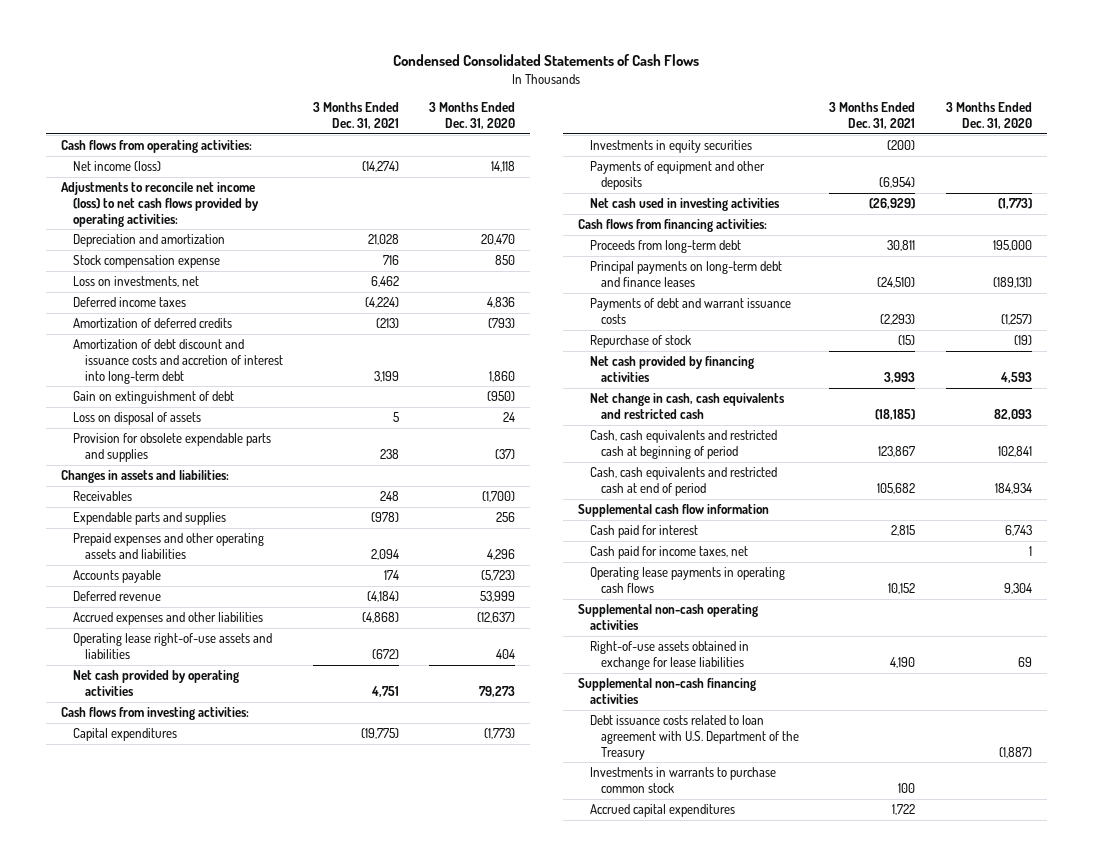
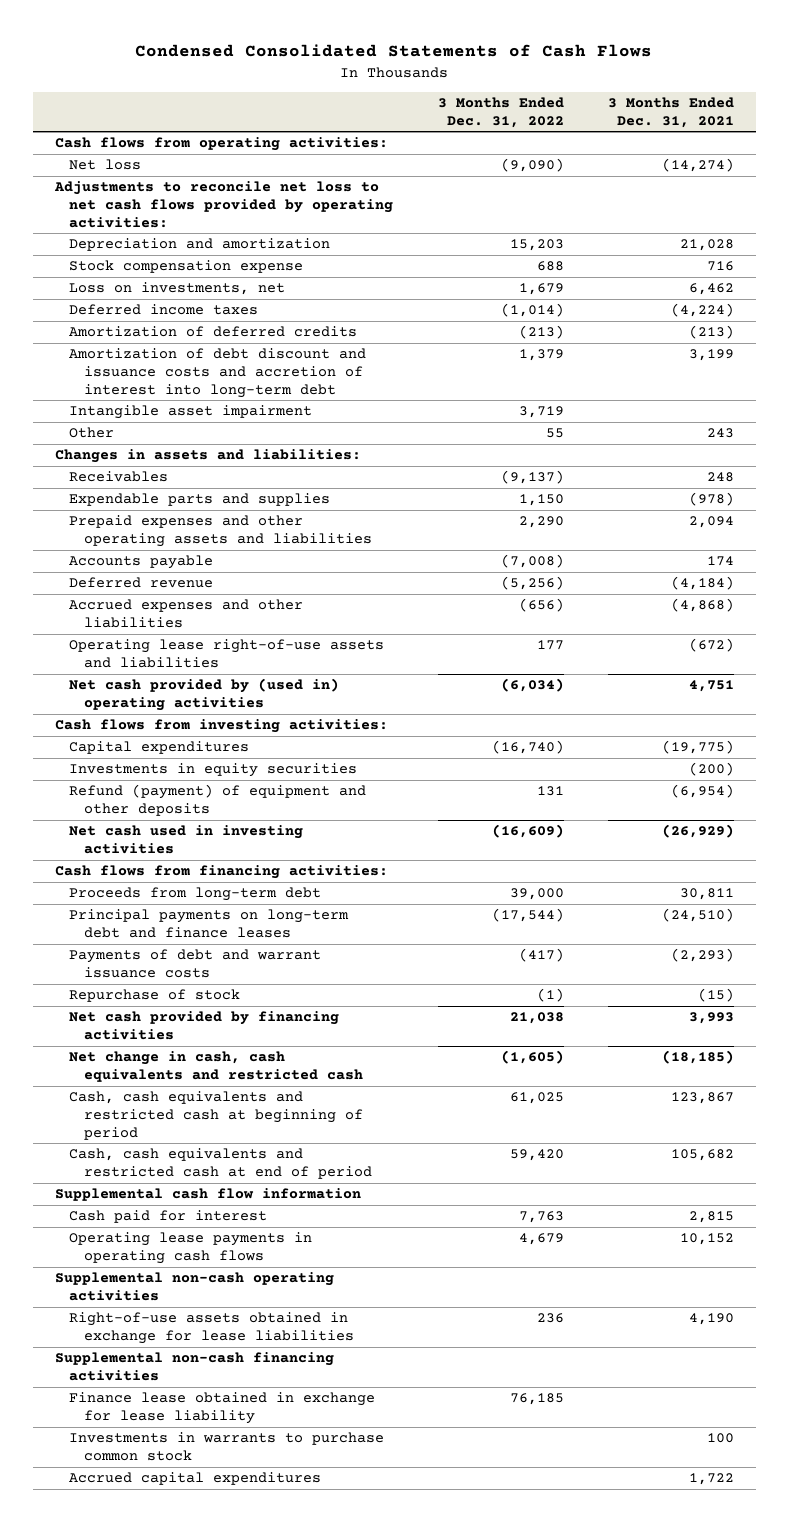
[428,102,515,130] 3 Months Ended Dec. 31, 2020 -> none
none -> [437,97,564,128] 3 Months Ended Dec. 31, 2022
[72,161,161,172] Net income (loss) -> [69,159,142,171] Net loss
[61,182,259,228] Adjustments to reconcile net income (loss) to net cash flows provided by operating activities: -> [53,181,394,228] Adjustments to reconcile net loss to net cash flows provided by operating activities:
[72,391,234,405] Gain on extinguishment of debt -> none
[72,412,201,426] Loss on disposal of assets -> none
[72,433,271,463] Provision for obsolete expendable parts and supplies -> none
none -> [69,405,313,420] Intangible asset impairment
none -> [69,427,115,439] Other
[72,670,239,697] Net cash provided by operating activities -> [69,678,340,712] Net cash provided by (used in) operating activities
[589,161,765,191] Payments of equipment and other deposits -> [69,784,367,817] Refund (payment) of equipment and other deposits
[589,546,748,560] Cash paid for income taxes, net -> none
[589,715,800,761] Debt issuance costs related to loan agreement with U.S. Department of the Treasury -> none
none -> [69,1392,376,1425] Finance lease obtained in exchange for lease liability

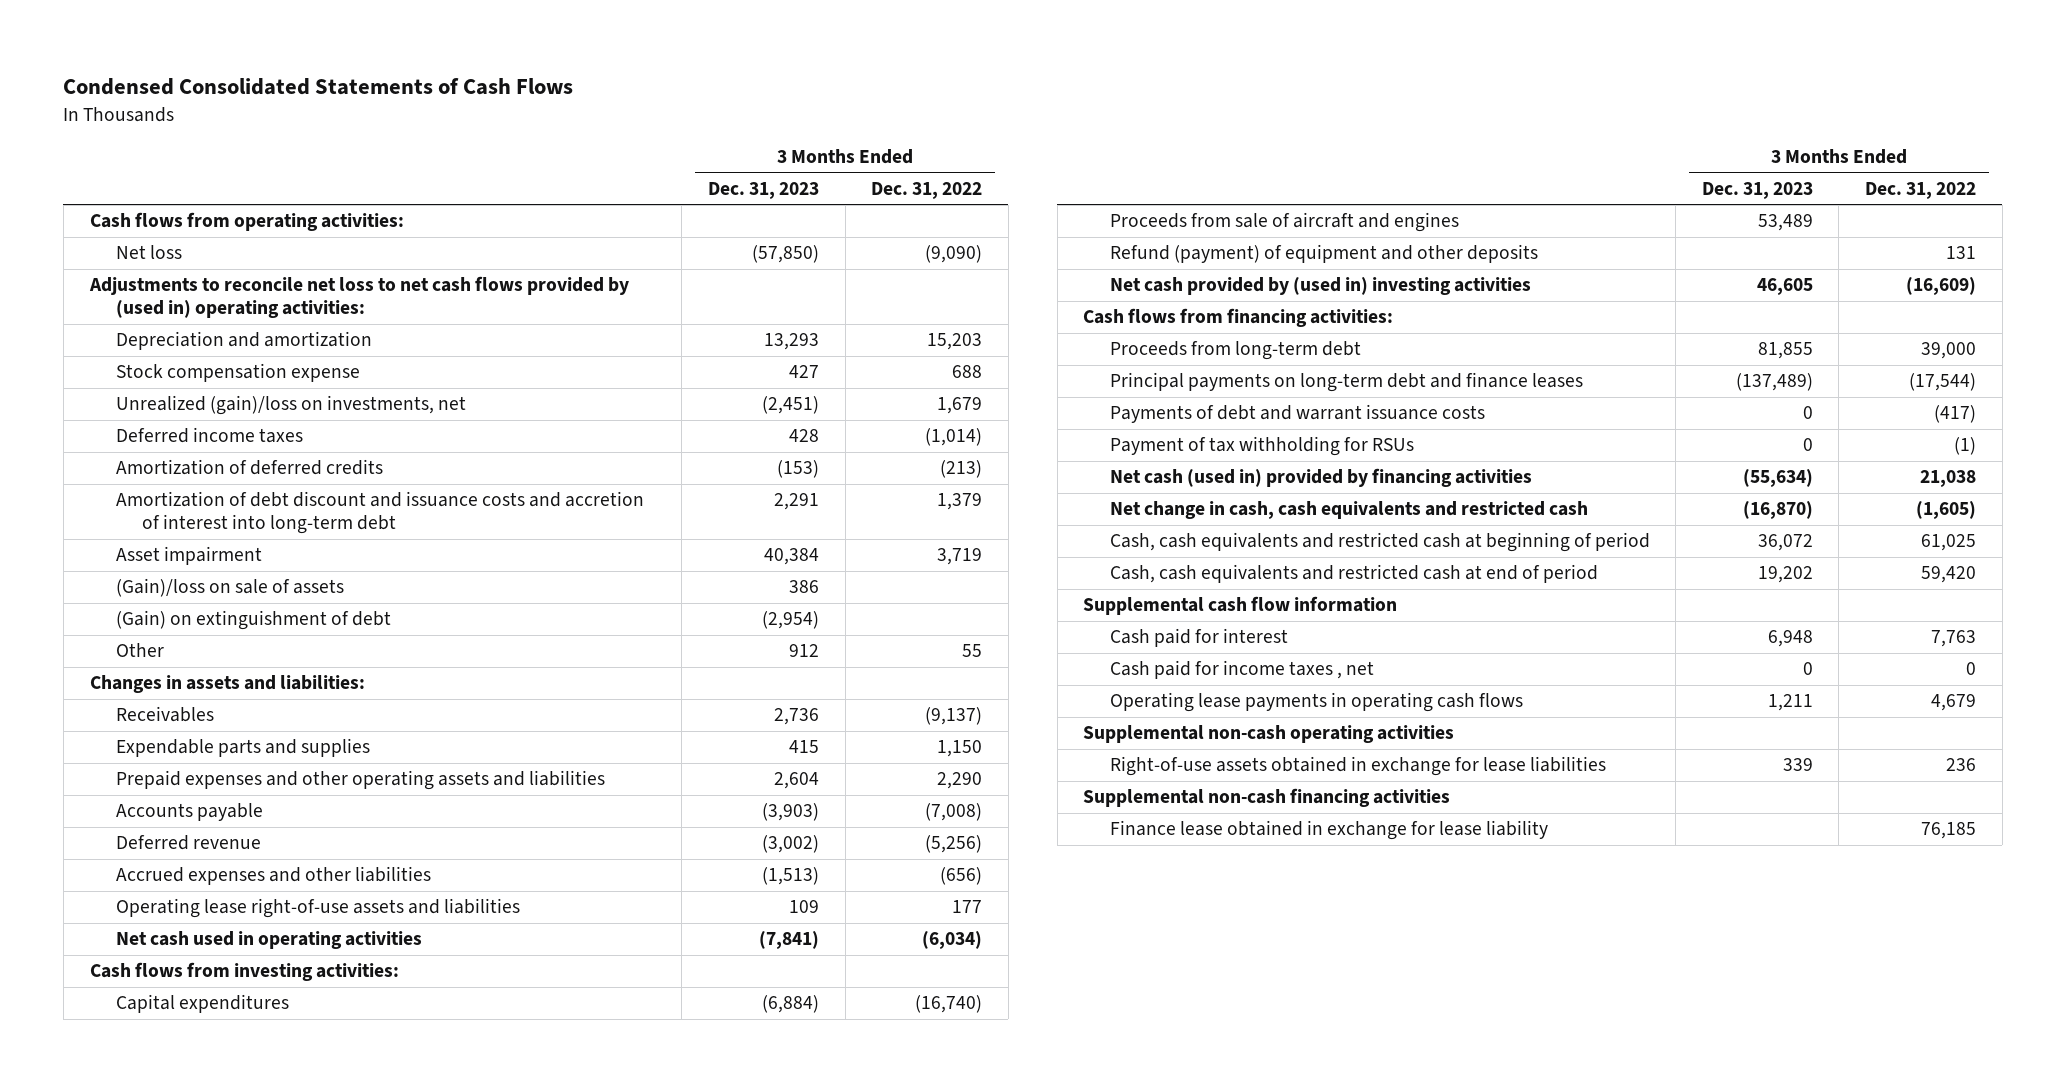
[607,97,734,128] 3 Months Ended Dec. 31, 2021 -> none
none -> [708,181,820,199] Dec. 31, 2023
[53,181,394,228] Adjustments to reconcile net loss to net cash flows provided by operating activities: -> [88,276,629,319] Adjustments to reconcile net loss to net cash flows provided by (used in) operating activities:
[69,282,286,296] Loss on investments, net -> [115,395,466,416] Unrealized (gain)/loss on investments, net
[69,405,313,420] Intangible asset impairment -> [115,546,262,566] Asset impairment
none -> [115,578,344,598] (Gain)/loss on sale of assets
none -> [115,610,391,631] (Gain) on extinguishment of debt
[69,678,340,712] Net cash provided by (used in) operating activities -> [115,931,422,950] Net cash used in operating activities
[69,763,358,778] Investments in equity securities -> none
none -> [1109,212,1459,233] Proceeds from sale of aircraft and engines
[69,825,304,855] Net cash used in investing activities -> [1109,277,1531,296] Net cash provided by (used in) investing activities
[69,989,241,1003] Repurchase of stock -> none
none -> [1109,436,1414,457] Payment of tax withholding for RSUs
[69,1011,340,1041] Net cash provided by financing activities -> [1109,468,1532,488] Net cash (used in) provided by financing activities
none -> [1109,660,1374,680] Cash paid for income taxes , net
[69,1432,385,1462] Investments in warrants to purchase common stock -> none
[69,1472,322,1486] Accrued capital expenditures -> none

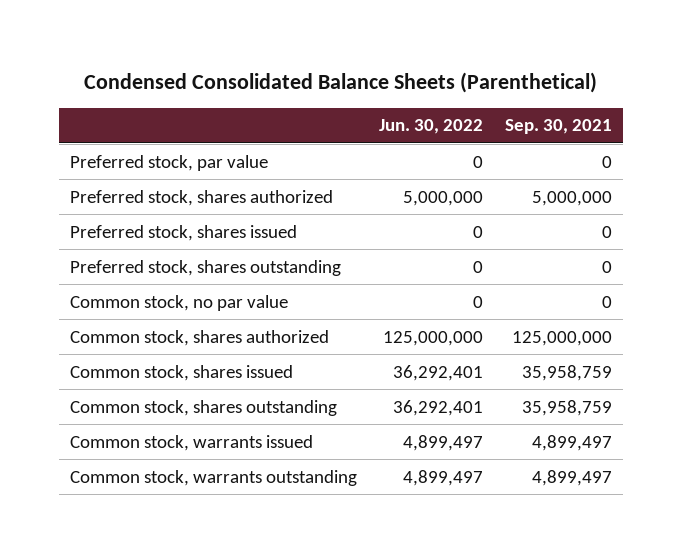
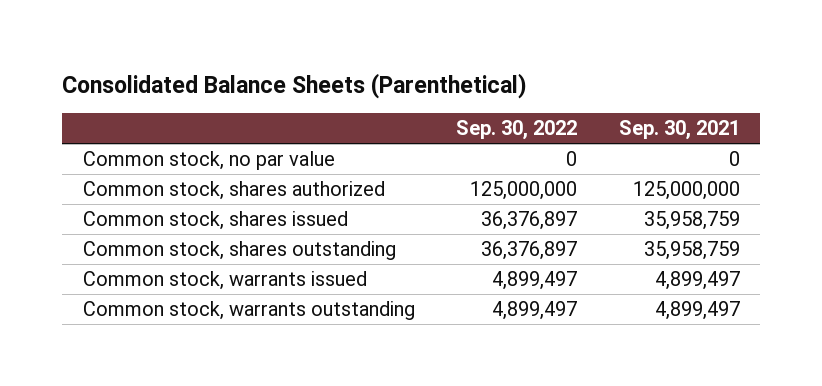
[83,71,597,93] Condensed Consolidated Balance Sheets (Parenthetical) -> [61,73,527,100] Consolidated Balance Sheets (Parenthetical)
[378,119,483,135] Jun. 30, 2022 -> none
none -> [456,120,578,141] Sep. 30, 2022
[69,154,268,171] Preferred stock, par value -> none
[69,189,333,206] Preferred stock, shares authorized -> none
[69,224,297,241] Preferred stock, shares issued -> none
[69,259,341,276] Preferred stock, shares outstanding -> none

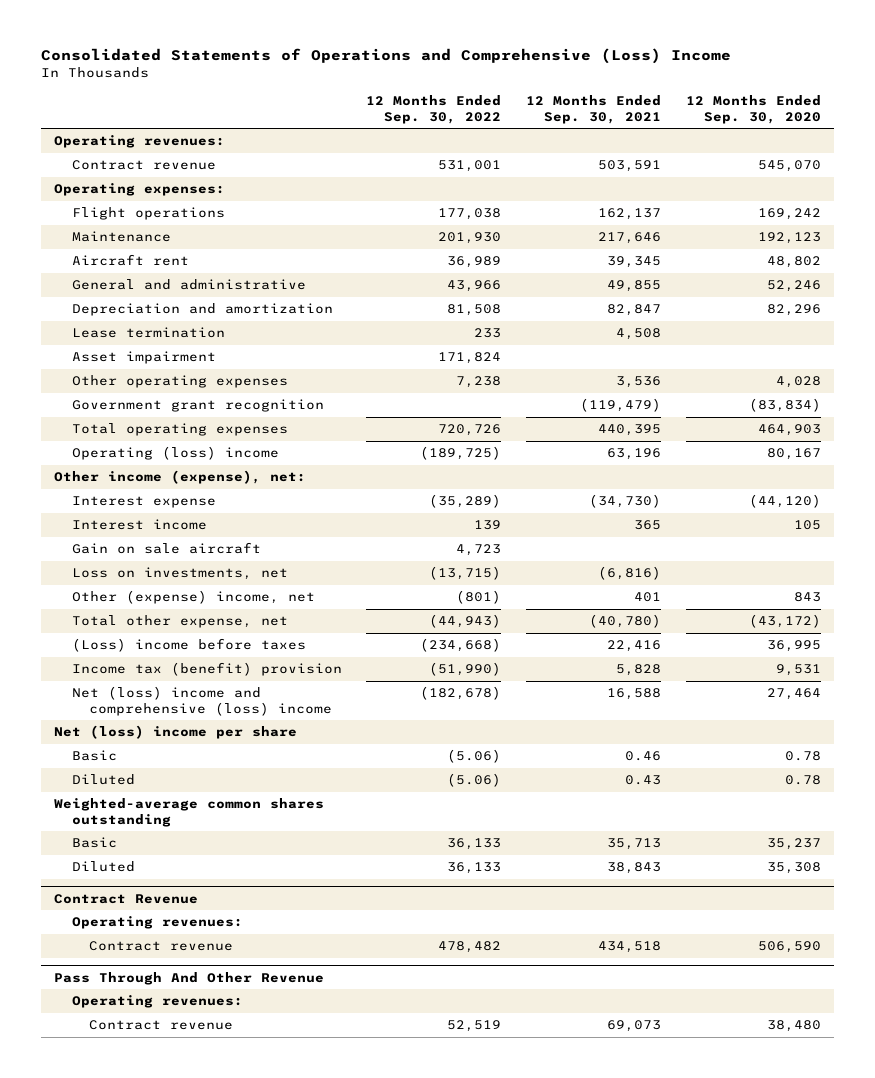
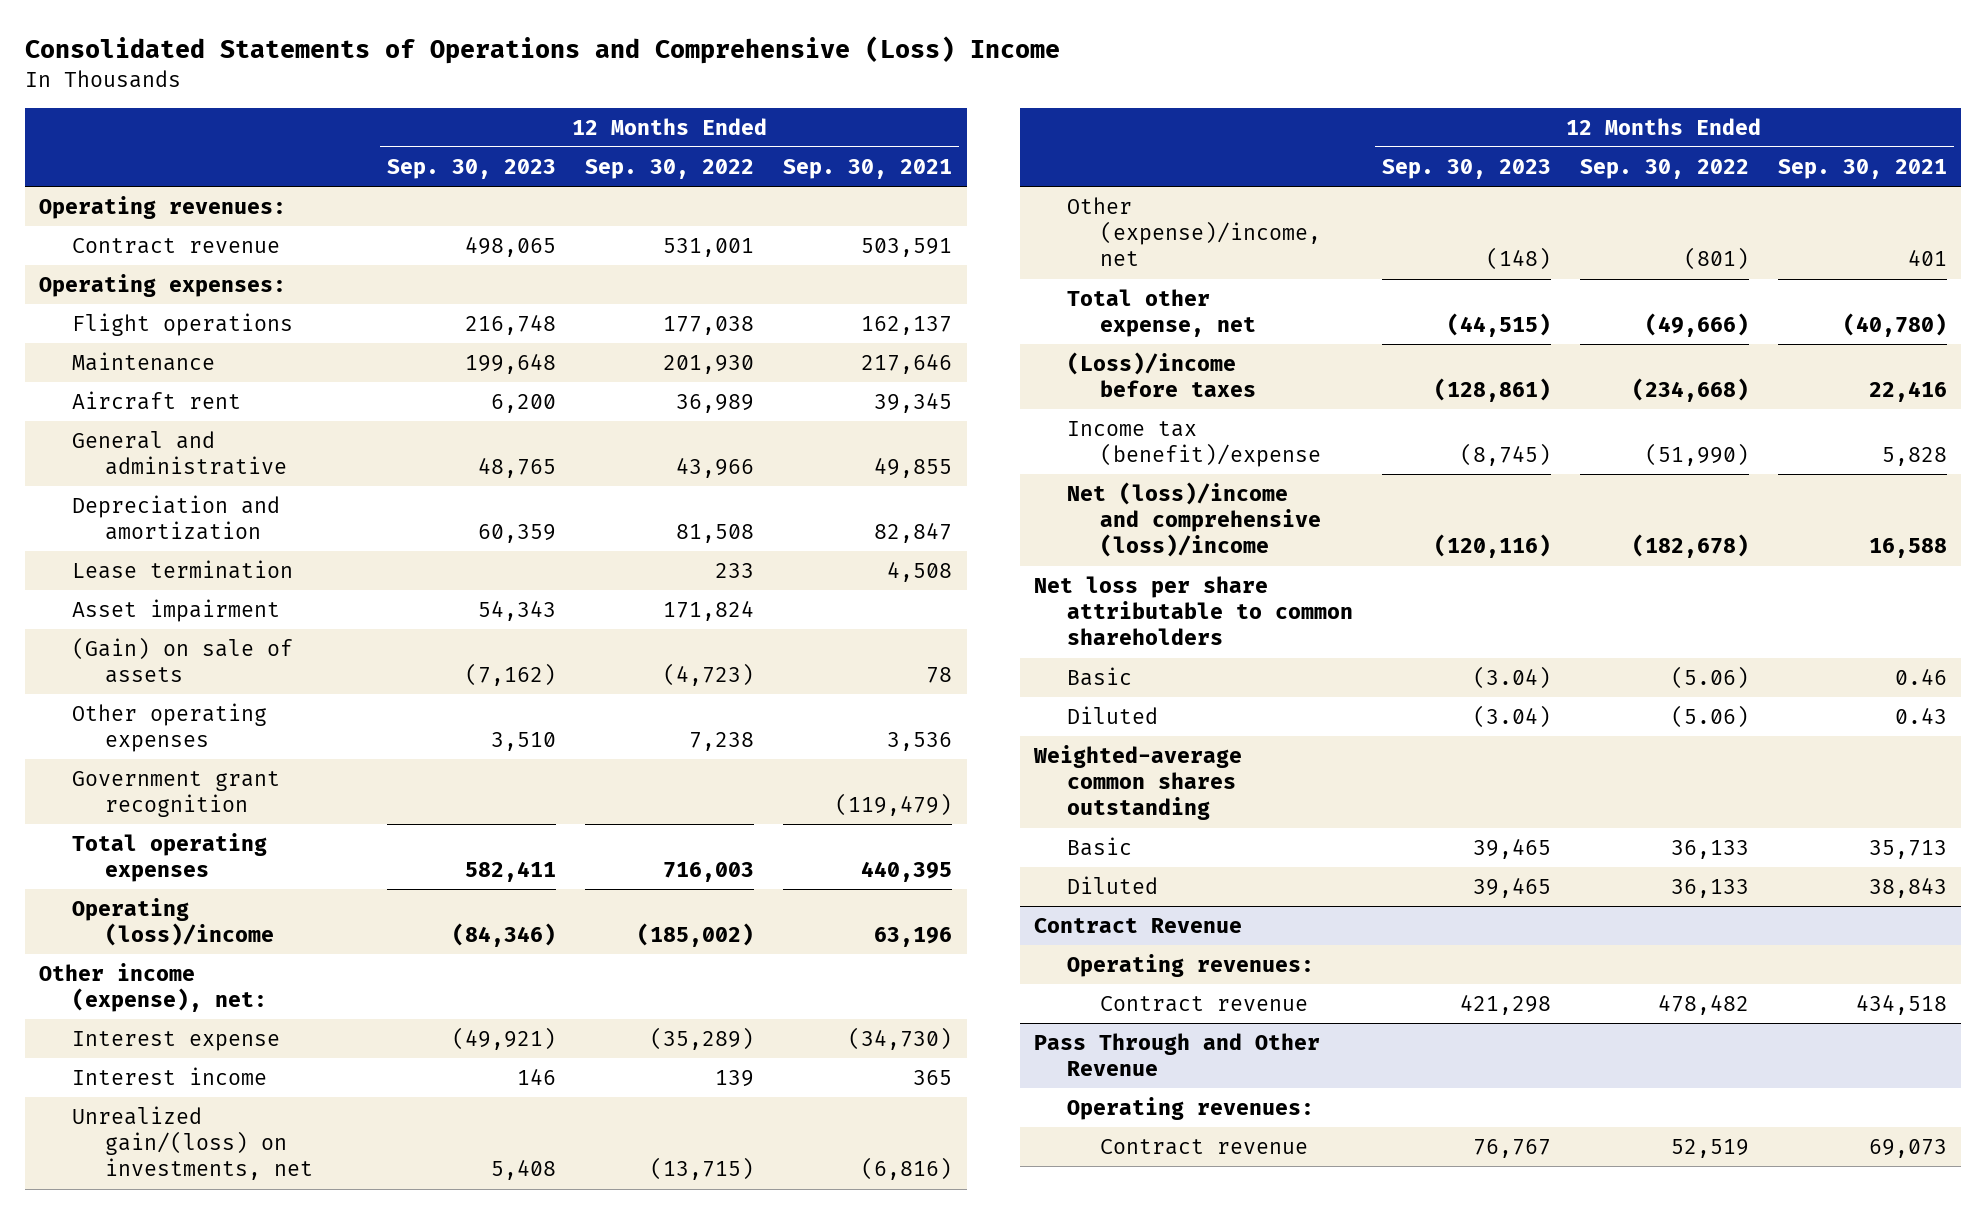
[686,95,822,124] 12 Months Ended Sep. 30, 2020 -> none
none -> [387,158,557,179] Sep. 30, 2023
none -> [72,637,294,684] (Gain) on sale of assets
[438,424,502,437] 720,726 -> [663,862,755,883] 716,003
[71,446,279,461] Operating (loss) income -> [72,898,275,947] Operating (loss)/income
[420,446,502,461] (189,725) -> [637,923,755,948] (185,002)
[71,542,261,555] Gain on sale aircraft -> none
[71,567,288,581] Loss on investments, net -> [72,1106,314,1181] Unrealized gain/(loss) on investments, net
[71,590,315,605] Other (expense) income, net -> [1067,197,1322,267] Other (expense)/income, net
[429,614,502,629] (44,943) -> [1644,313,1749,338] (49,666)
[71,638,306,653] (Loss) income before taxes -> [1067,352,1257,398] (Loss)/income before taxes
[71,662,342,677] Income tax (benefit) provision -> [1067,421,1322,468] Income tax (benefit)/expense
[71,686,333,716] Net (loss) income and comprehensive (loss) income -> [1067,482,1322,558] Net (loss)/income and comprehensive (loss)/income
[53,725,297,740] Net (loss) income per share -> [1034,576,1354,646] Net loss per share attributable to common shareholders
[53,971,324,985] Pass Through And Other Revenue -> [1034,1033,1321,1077] Pass Through and Other Revenue

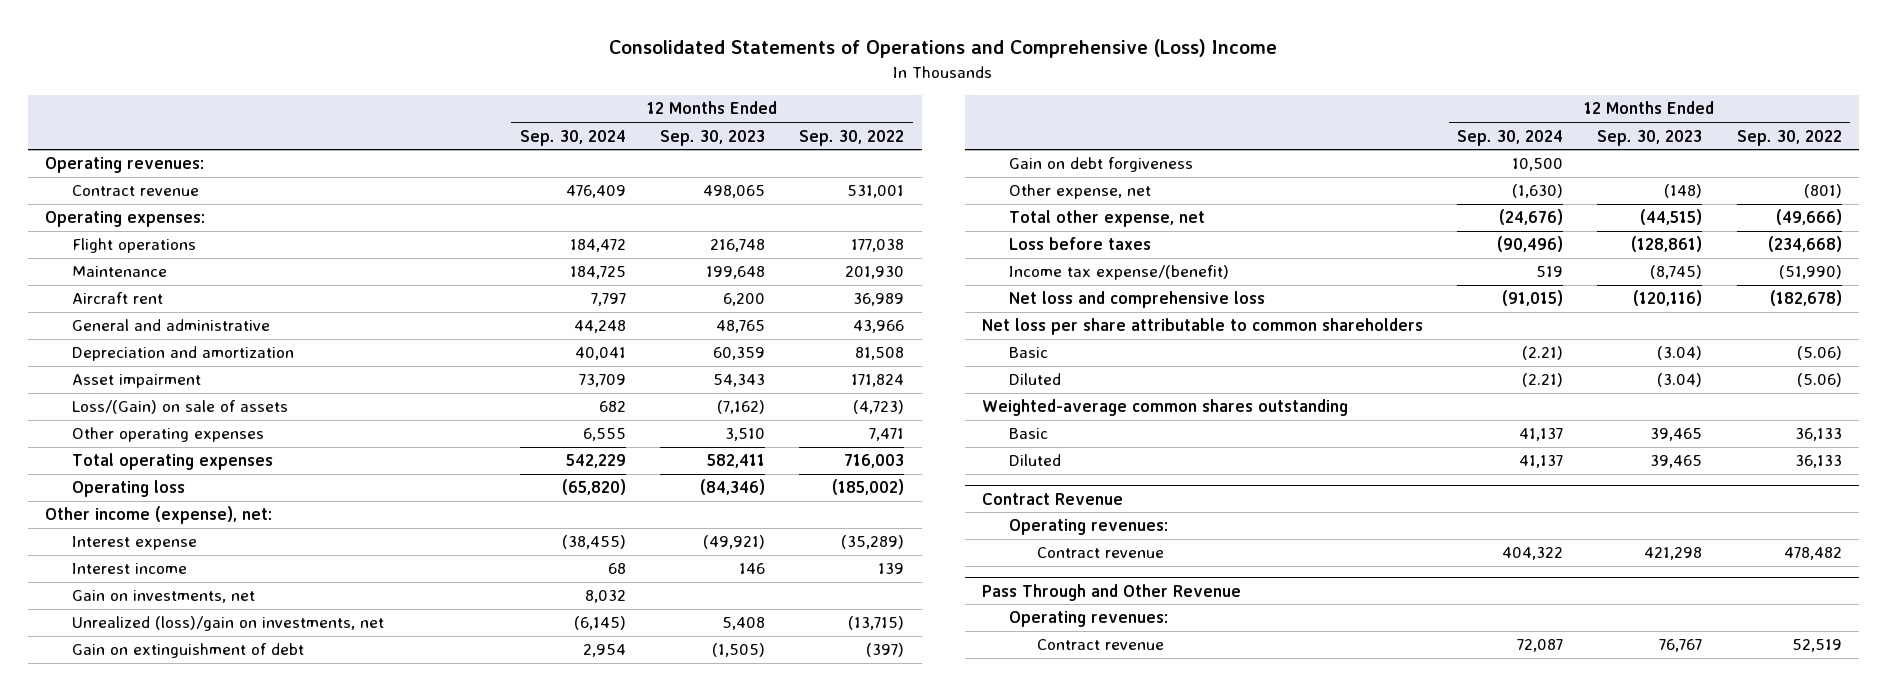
[783,158,953,179] Sep. 30, 2021 -> none
none -> [519,129,626,146] Sep. 30, 2024
[72,560,294,580] Lease termination -> none
[72,771,281,818] Government grant recognition -> none
[72,637,294,684] (Gain) on sale of assets -> [72,400,289,415] Loss/(Gain) on sale of assets
[689,732,755,752] 7,238 -> [869,428,905,442] 7,471
[72,898,275,947] Operating (loss)/income -> [72,480,186,498] Operating loss
none -> [72,590,256,604] Gain on investments, net
[72,1106,314,1181] Unrealized gain/(loss) on investments, net -> [72,616,385,632] Unrealized (loss)/gain on investments, net
none -> [72,643,305,659] Gain on extinguishment of debt
none -> [1009,157,1194,173] Gain on debt forgiveness
[1067,197,1322,267] Other (expense)/income, net -> [1009,184,1152,200] Other expense, net
[1067,352,1257,398] (Loss)/income before taxes -> [1009,237,1152,251] Loss before taxes
[1067,421,1322,468] Income tax (benefit)/expense -> [1009,265,1230,281] Income tax expense/(benefit)
[1067,482,1322,558] Net (loss)/income and comprehensive (loss)/income -> [1009,291,1266,309] Net loss and comprehensive loss

